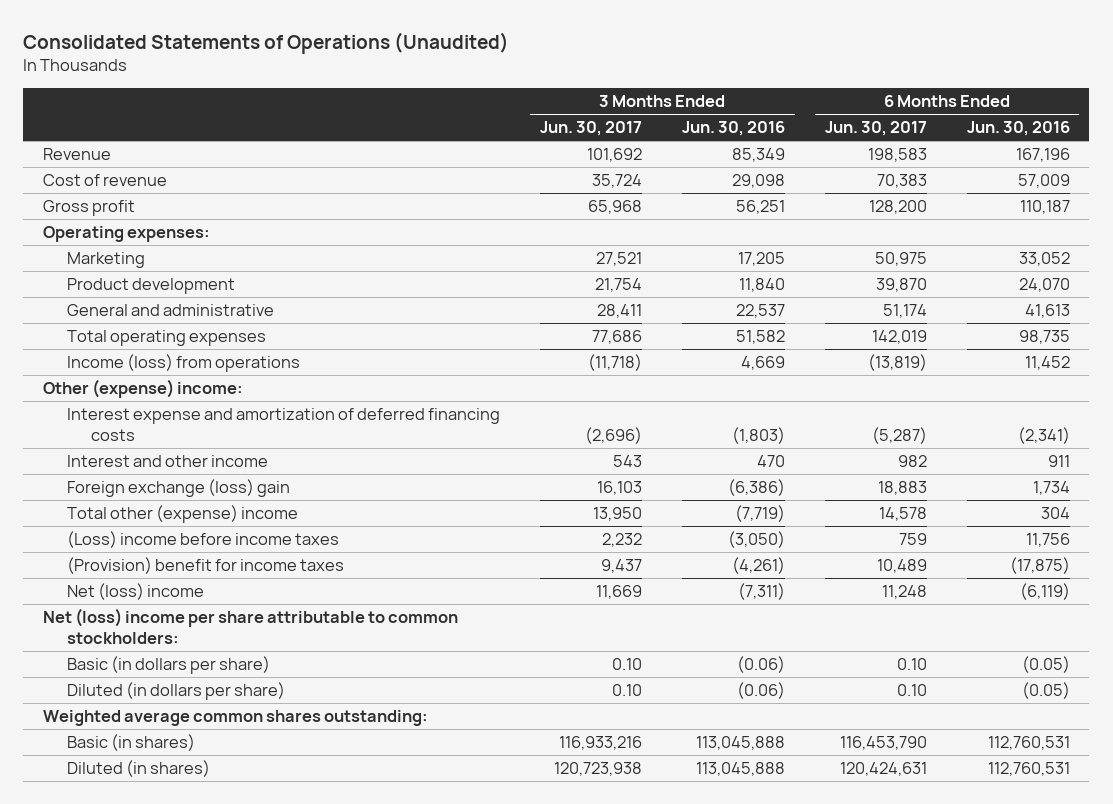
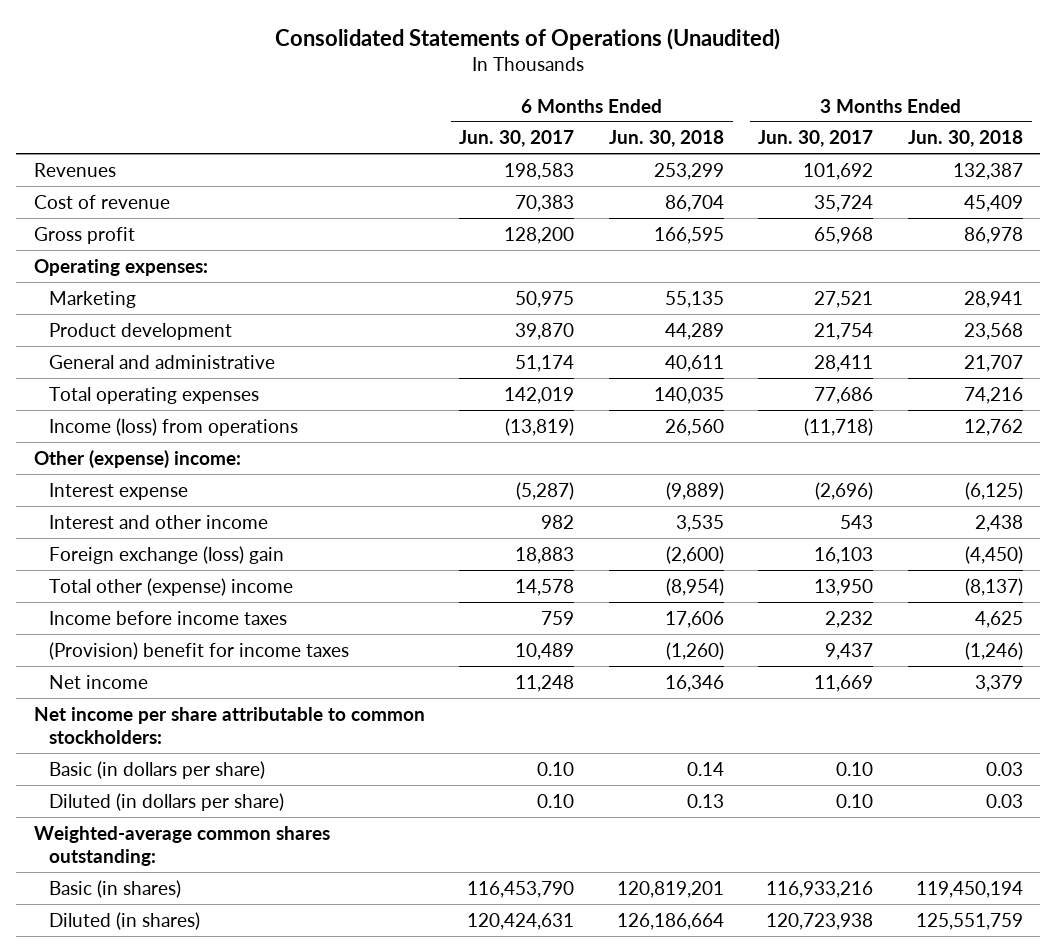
[681,121,785,137] Jun. 30, 2016 -> none
[966,121,1070,137] Jun. 30, 2016 -> none
none -> [608,130,724,148] Jun. 30, 2018
none -> [908,130,1024,148] Jun. 30, 2018
[42,148,111,161] Revenue -> [33,162,116,177] Revenues
[67,408,501,442] Interest expense and amortization of deferred financing costs -> [48,482,188,500] Interest expense
[67,531,340,549] (Loss) income before income taxes -> [48,610,287,625] Income before income taxes
[67,583,205,601] Net (loss) income -> [48,674,148,689] Net income
[42,608,458,645] Net (loss) income per share attributable to common stockholders: -> [33,706,425,745] Net income per share attributable to common stockholders:
[42,710,428,727] Weighted average common shares outstanding: -> [33,825,330,867] Weighted-average common shares outstanding:

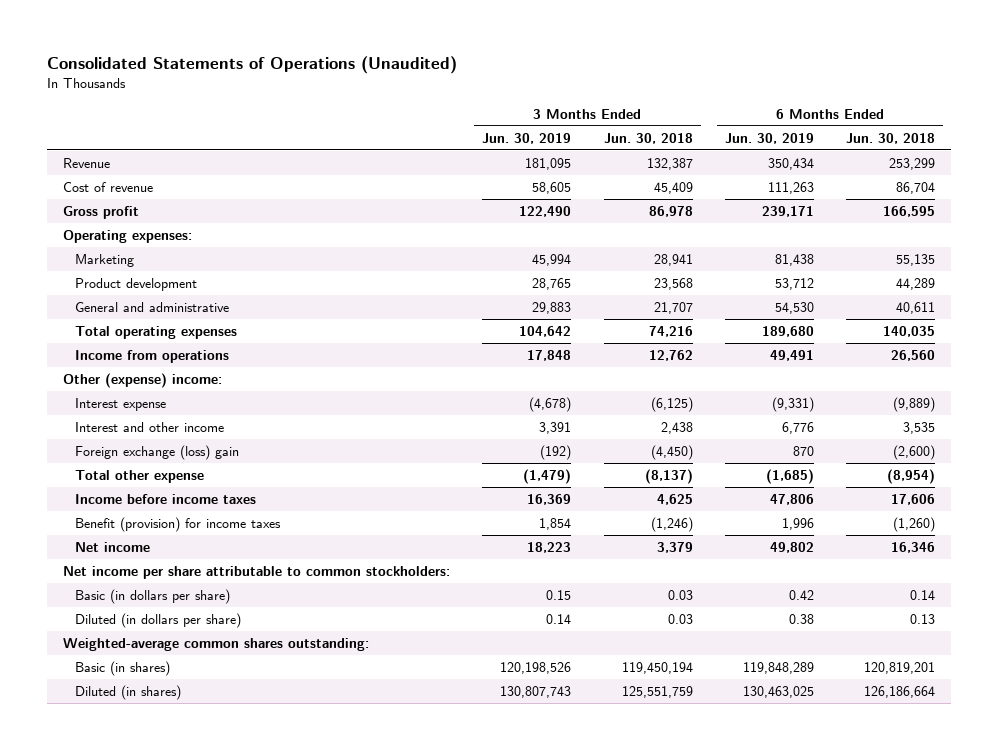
[459,130,575,148] Jun. 30, 2017 -> none
[758,130,874,148] Jun. 30, 2017 -> none
none -> [482,132,572,144] Jun. 30, 2019
none -> [724,132,814,144] Jun. 30, 2019
[33,162,116,177] Revenues -> [62,157,110,168] Revenue
[48,417,298,436] Income (loss) from operations -> [74,349,229,363] Income from operations
[48,577,293,596] Total other (expense) income -> [74,469,204,483] Total other expense
[48,641,349,660] (Provision) benefit for income taxes -> [74,516,281,532] Benefit (provision) for income taxes

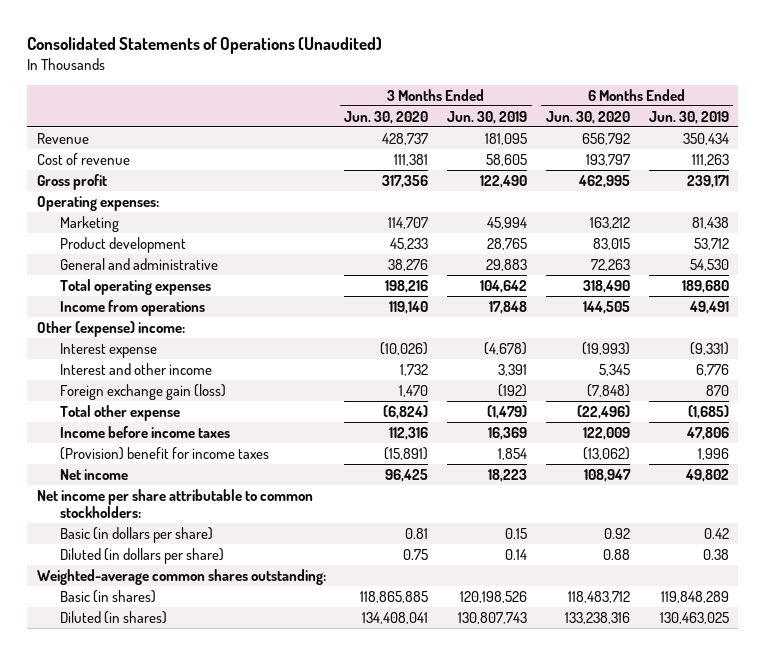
[603,132,693,144] Jun. 30, 2018 -> none
[846,132,936,144] Jun. 30, 2018 -> none
none -> [344,110,429,124] Jun. 30, 2020
none -> [545,110,630,124] Jun. 30, 2020
[74,444,239,460] Foreign exchange (loss) gain -> [59,383,226,400] Foreign exchange gain (loss)
[74,516,281,532] Benefit (provision) for income taxes -> [59,446,269,460] (Provision) benefit for income taxes

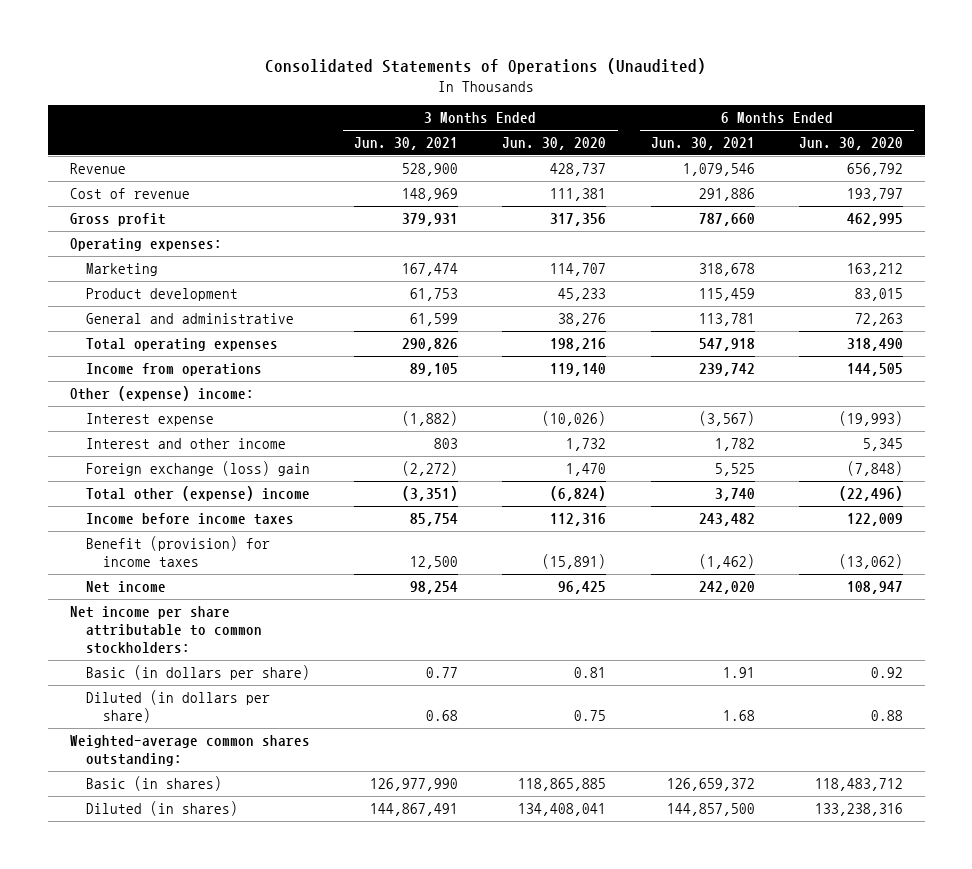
[447,110,528,124] Jun. 30, 2019 -> none
[648,110,729,124] Jun. 30, 2019 -> none
none -> [354,137,459,151] Jun. 30, 2021
none -> [650,137,755,151] Jun. 30, 2021
[59,383,226,400] Foreign exchange gain (loss) -> [86,461,311,477] Foreign exchange (loss) gain
[59,404,180,421] Total other expense -> [86,486,311,502] Total other (expense) income
[59,446,269,460] (Provision) benefit for income taxes -> [86,536,271,568] Benefit (provision) for income taxes

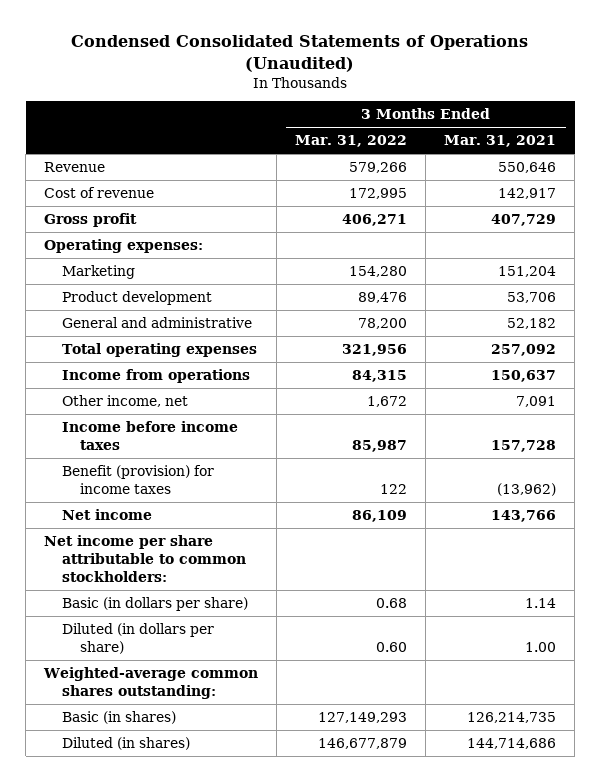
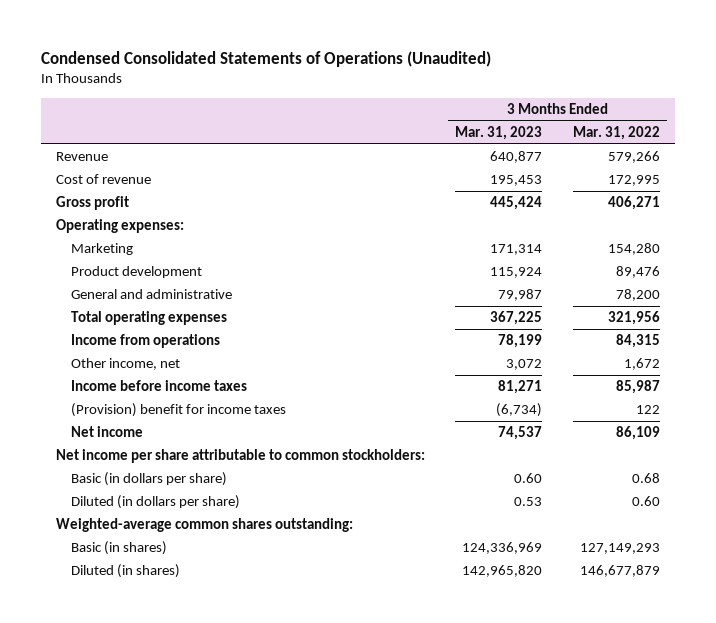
[444,135,557,148] Mar. 31, 2021 -> none
none -> [455,125,543,140] Mar. 31, 2023
[62,464,215,494] Benefit (provision) for income taxes -> [70,403,286,418] (Provision) benefit for income taxes

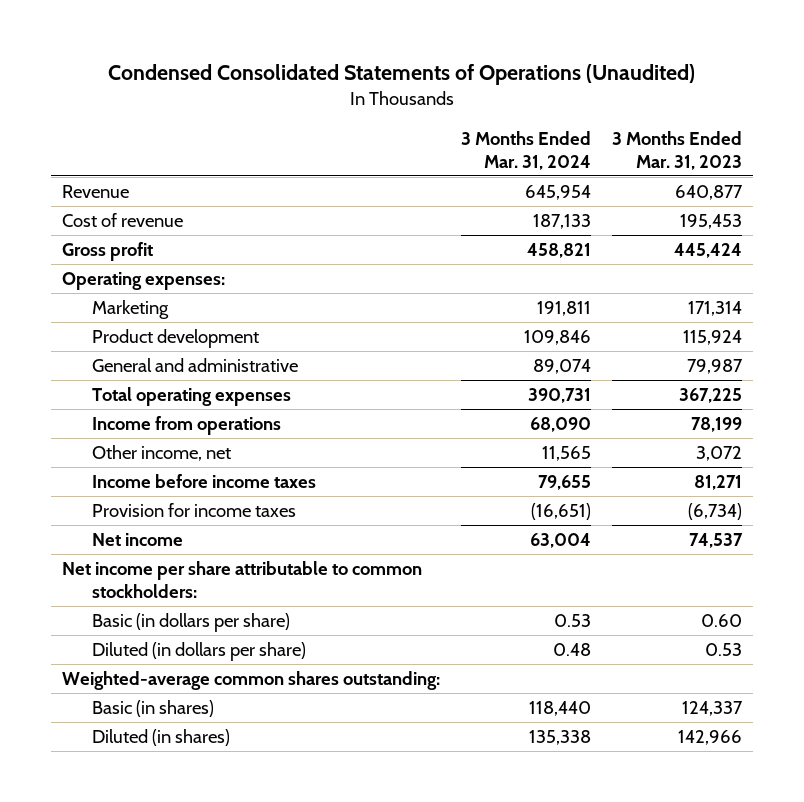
[572,125,660,140] Mar. 31, 2022 -> none
none -> [461,130,592,170] 3 Months Ended Mar. 31, 2024
[70,403,286,418] (Provision) benefit for income taxes -> [91,503,296,518] Provision for income taxes
[462,542,543,555] 124,336,969 -> [682,701,744,717] 124,337
[462,565,543,578] 142,965,820 -> [678,730,743,746] 142,966

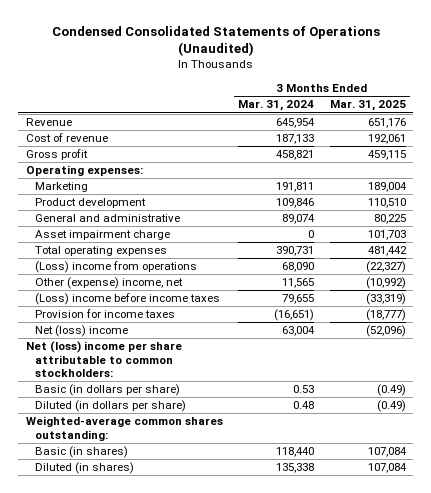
[612,130,743,170] 3 Months Ended Mar. 31, 2023 -> none
none -> [329,100,406,112] Mar. 31, 2025
none -> [34,230,170,241] Asset impairment charge
[91,416,281,436] Income from operations -> [34,261,197,274] (Loss) income from operations
[91,445,231,462] Other income, net -> [34,277,183,290] Other (expense) income, net
[91,474,316,489] Income before income taxes -> [34,293,220,306] (Loss) income before income taxes
[91,533,183,547] Net income -> [34,325,128,338] Net (loss) income
[61,561,422,599] Net income per share attributable to common stockholders: -> [25,341,182,378] Net (loss) income per share attributable to common stockholders:

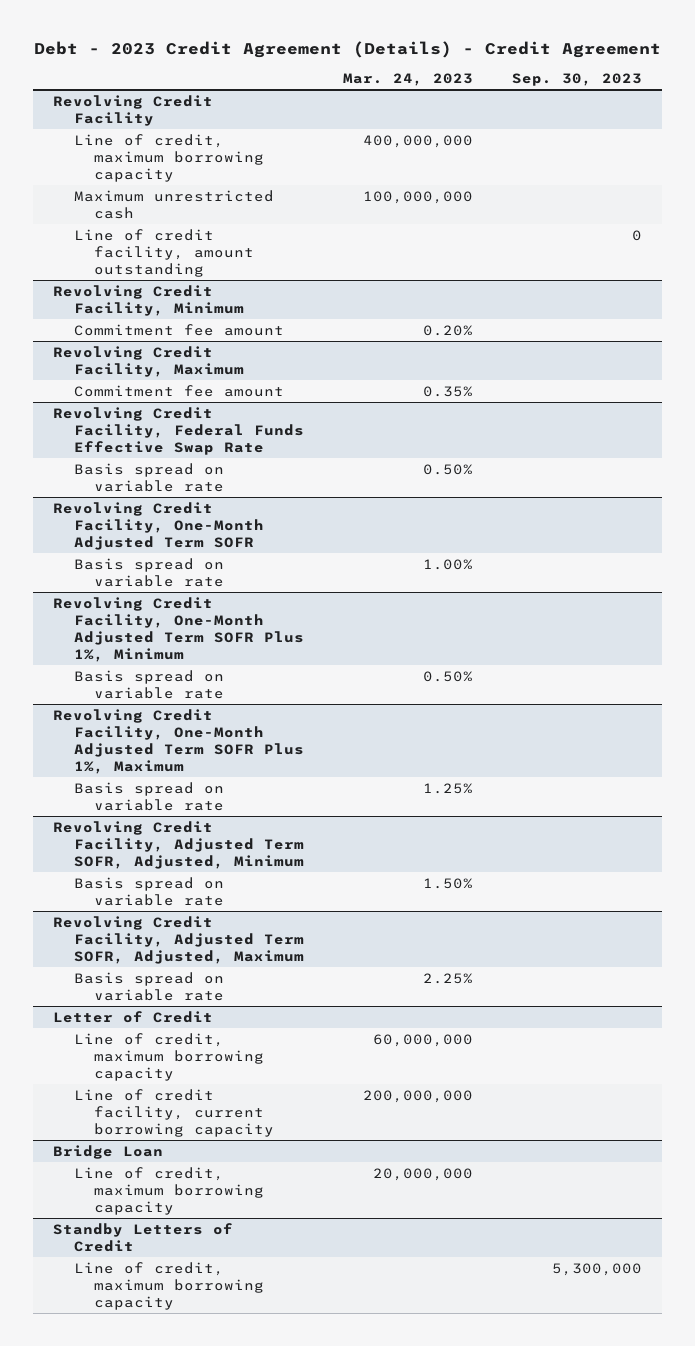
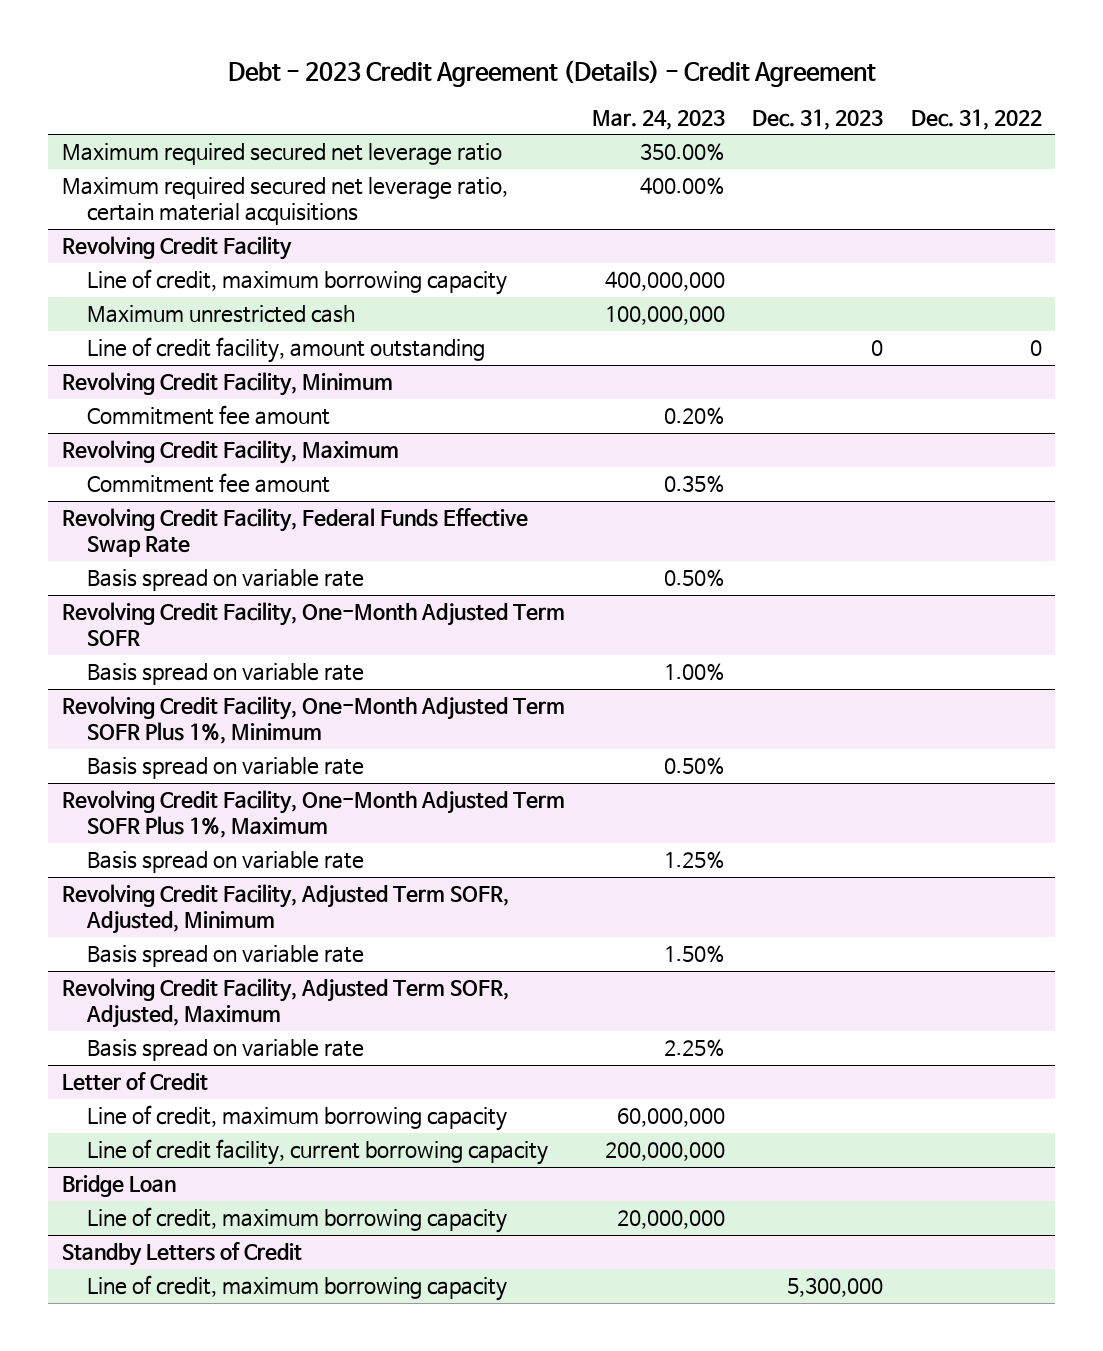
[512,73,643,87] Sep. 30, 2023 -> none
none -> [752,108,884,130] Dec. 31, 2023
none -> [910,108,1042,130] Dec. 31, 2022
none -> [61,143,502,166] Maximum required secured net leverage ratio
none -> [61,177,508,226] Maximum required secured net leverage ratio, certain material acquisitions

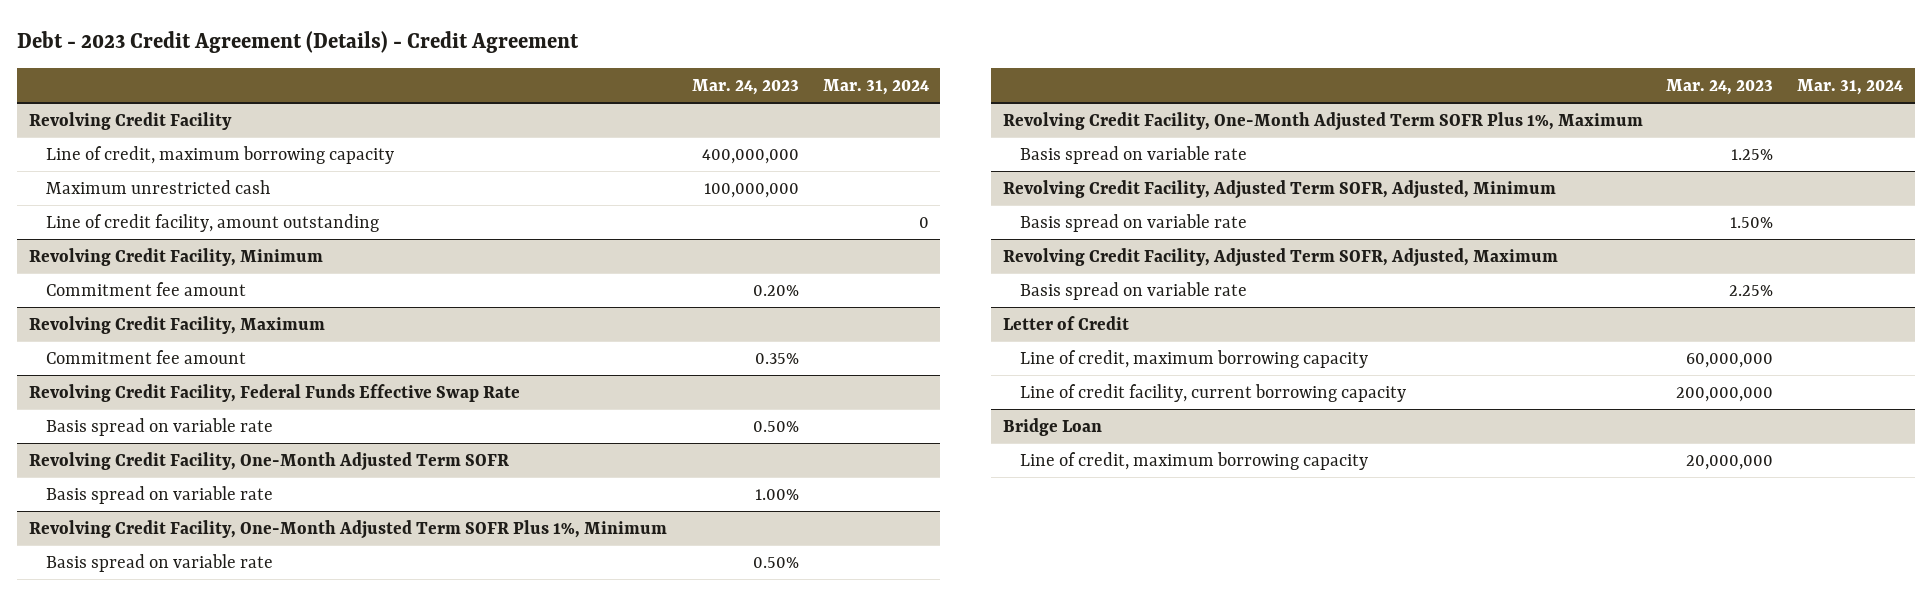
[752,108,884,130] Dec. 31, 2023 -> none
[910,108,1042,130] Dec. 31, 2022 -> none
none -> [822,79,929,96] Mar. 31, 2024
[61,143,502,166] Maximum required secured net leverage ratio -> none
[61,177,508,226] Maximum required secured net leverage ratio, certain material acquisitions -> none
[61,1242,302,1267] Standby Letters of Credit -> none
[87,1275,508,1302] Line of credit, maximum borrowing capacity -> none

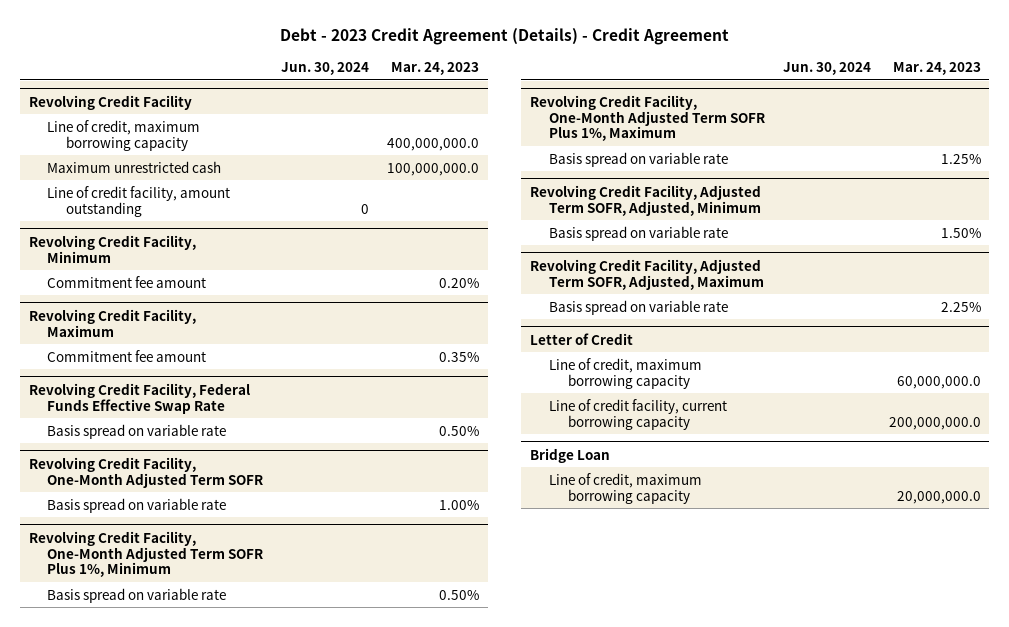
[822,79,929,96] Mar. 31, 2024 -> none
none -> [281,61,370,75] Jun. 30, 2024
[702,148,800,164] 400,000,000 -> [386,137,479,151] 400,000,000.0
[704,182,800,198] 100,000,000 -> [386,162,479,176] 100,000,000.0
[1686,352,1774,368] 60,000,000 -> [896,375,981,389] 60,000,000.0
[1676,386,1774,402] 200,000,000 -> [888,416,981,430] 200,000,000.0
[1686,454,1774,470] 20,000,000 -> [896,490,981,504] 20,000,000.0

